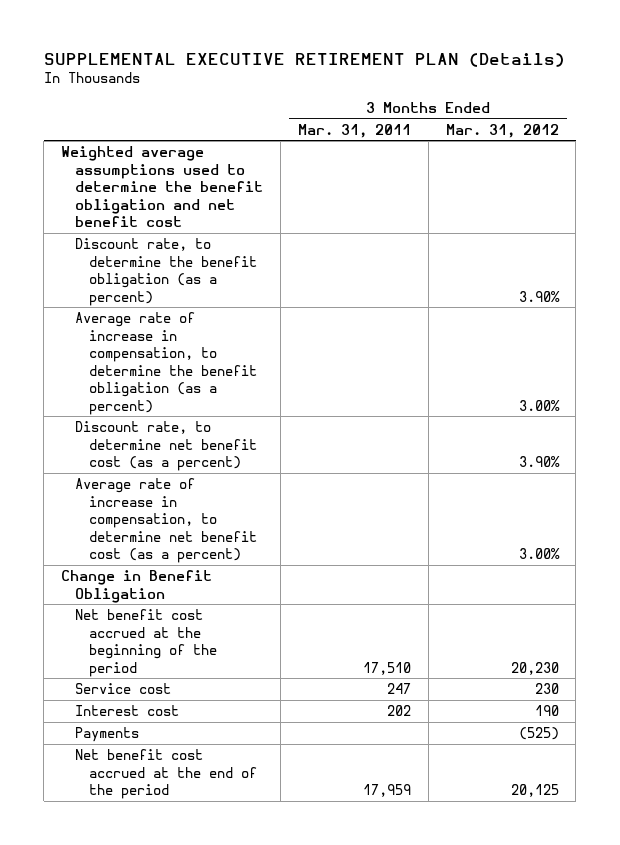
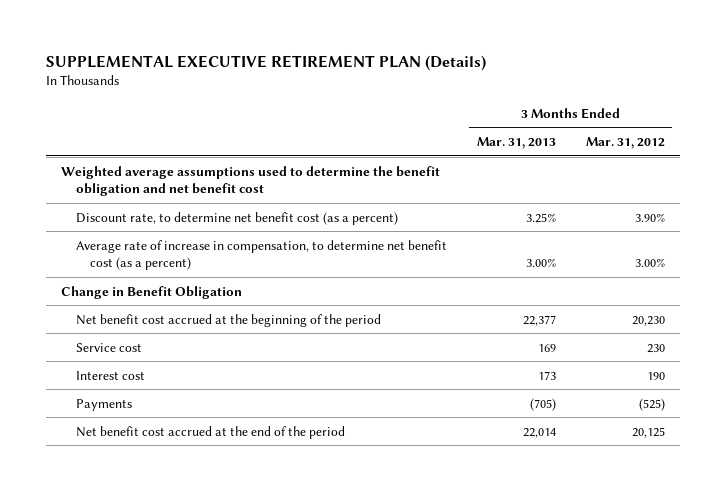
[297,123,411,138] Mar. 31, 2011 -> none
none -> [476,136,556,149] Mar. 31, 2013
[74,238,257,306] Discount rate, to determine the benefit obligation (as a percent) -> none
[74,312,257,415] Average rate of increase in compensation, to determine the benefit obligation (as a percent) -> none

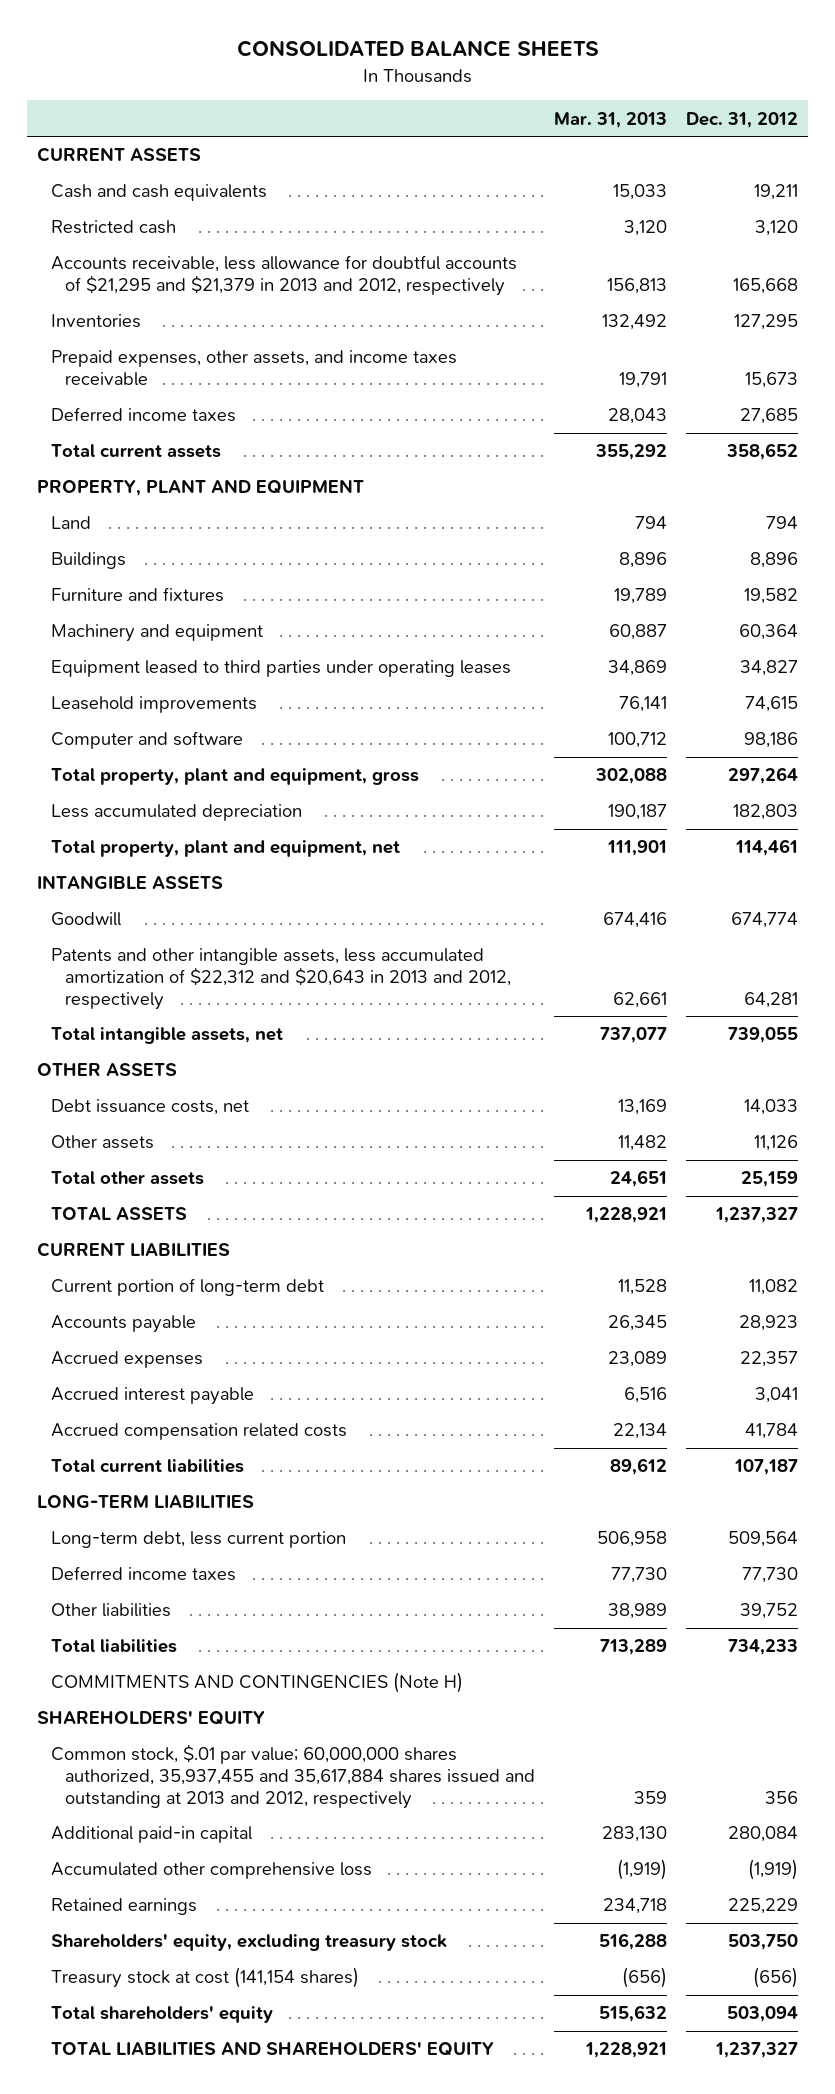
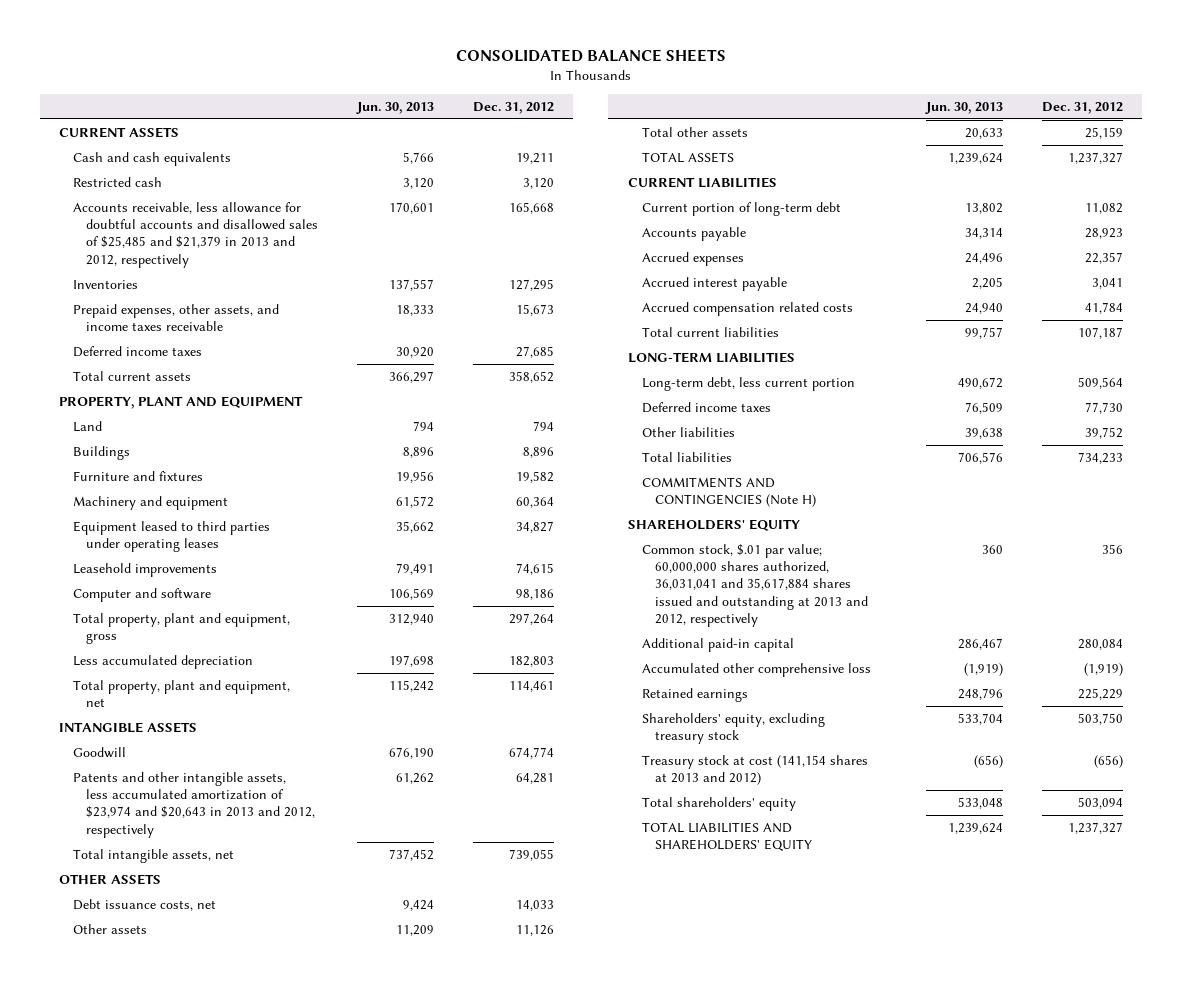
[554,111,668,128] Mar. 31, 2013 -> none
none -> [356,102,435,115] Jun. 30, 2013
[50,255,517,296] Accounts receivable, less allowance for doubtful accounts of $21,295 and $21,379 in 2013 and 2012, respectively -> [72,201,319,268] Accounts receivable, less allowance for doubtful accounts and disallowed sales of $25,485 and $21,379 in 2013 and 2012, respectively
[50,948,511,1010] Patents and other intangible assets, less accumulated amortization of $22,312 and $20,643 in 2013 and 2012, respectively -> [72,771,316,838] Patents and other intangible assets, less accumulated amortization of $23,974 and $20,643 in 2013 and 2012, respectively
[50,1744,535,1809] Common stock, $.01 par value; 60,000,000 shares authorized, 35,937,455 and 35,617,884 shares issued and outstanding at 2013 and 2012, respectively -> [641,543,869,628] Common stock, $.01 par value; 60,000,000 shares authorized, 36,031,041 and 35,617,884 shares issued and outstanding at 2013 and 2012, respectively
[50,1967,359,1989] Treasury stock at cost (141,154 shares) -> [641,754,868,786] Treasury stock at cost (141,154 shares at 2013 and 2012)

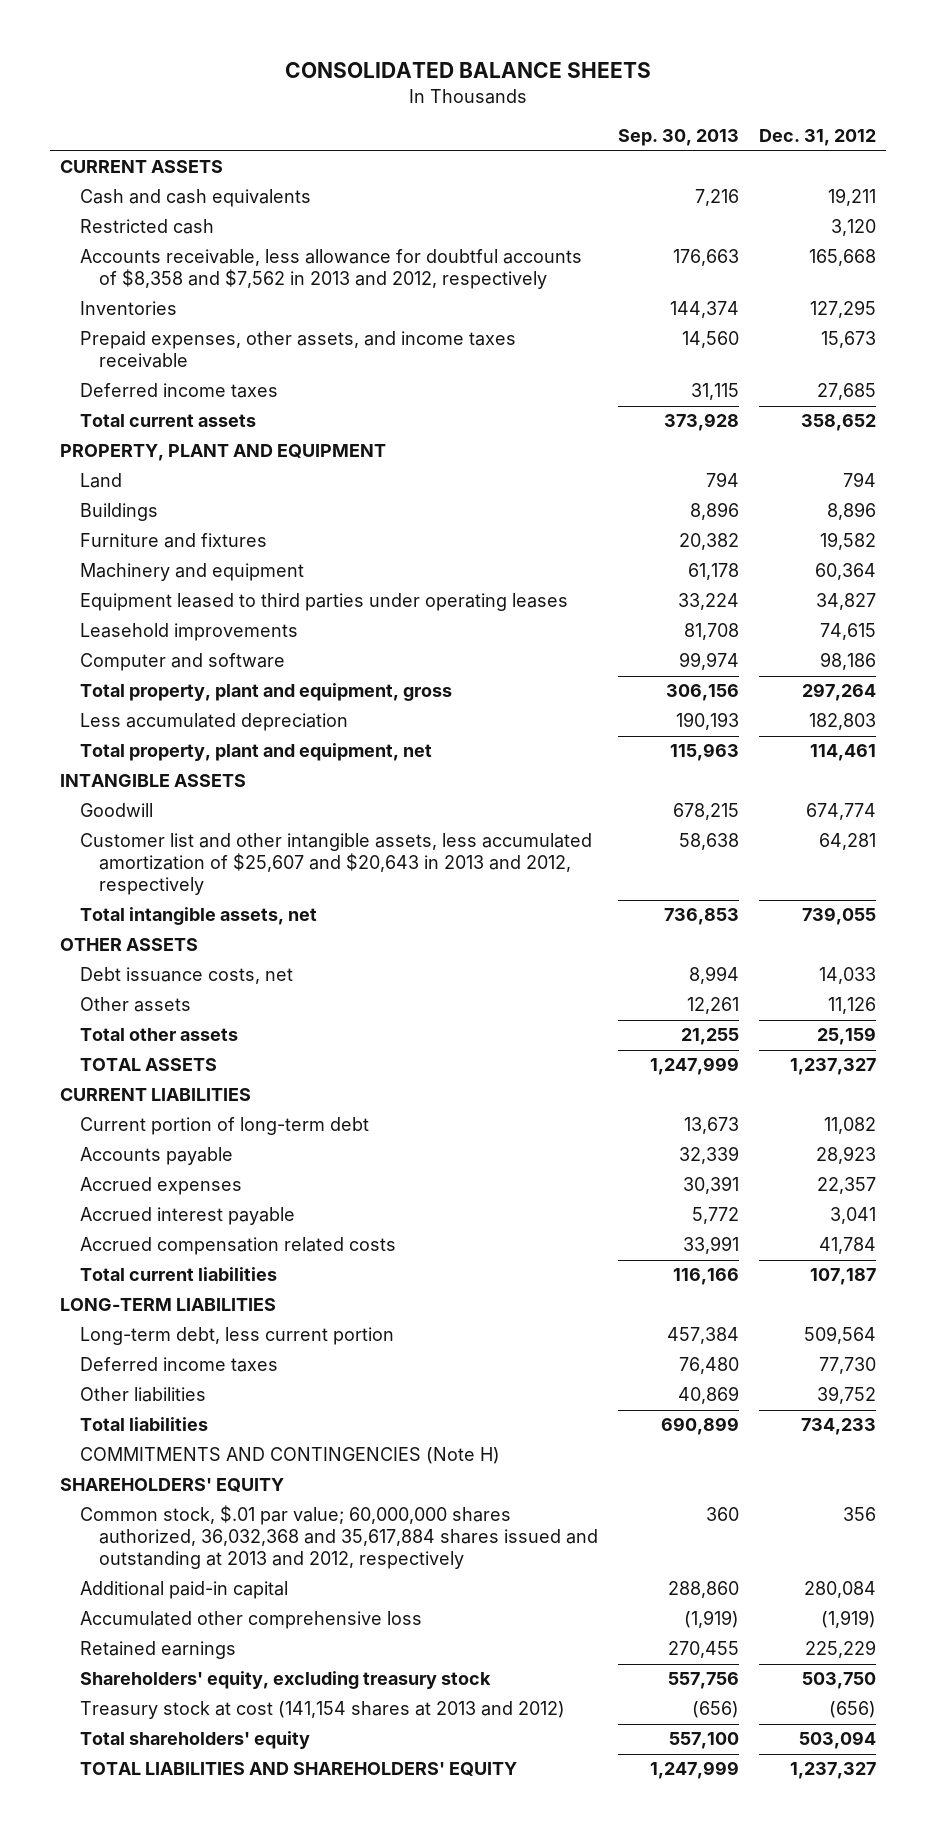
[356,102,435,115] Jun. 30, 2013 -> none
none -> [617,129,739,147] Sep. 30, 2013
[72,201,319,268] Accounts receivable, less allowance for doubtful accounts and disallowed sales of $25,485 and $21,379 in 2013 and 2012, respectively -> [79,249,582,290] Accounts receivable, less allowance for doubtful accounts of $8,358 and $7,562 in 2013 and 2012, respectively
[72,771,316,838] Patents and other intangible assets, less accumulated amortization of $23,974 and $20,643 in 2013 and 2012, respectively -> [79,833,592,896] Customer list and other intangible assets, less accumulated amortization of $25,607 and $20,643 in 2013 and 2012, respectively
[641,543,869,628] Common stock, $.01 par value; 60,000,000 shares authorized, 36,031,041 and 35,617,884 shares issued and outstanding at 2013 and 2012, respectively -> [79,1505,598,1570] Common stock, $.01 par value; 60,000,000 shares authorized, 36,032,368 and 35,617,884 shares issued and outstanding at 2013 and 2012, respectively

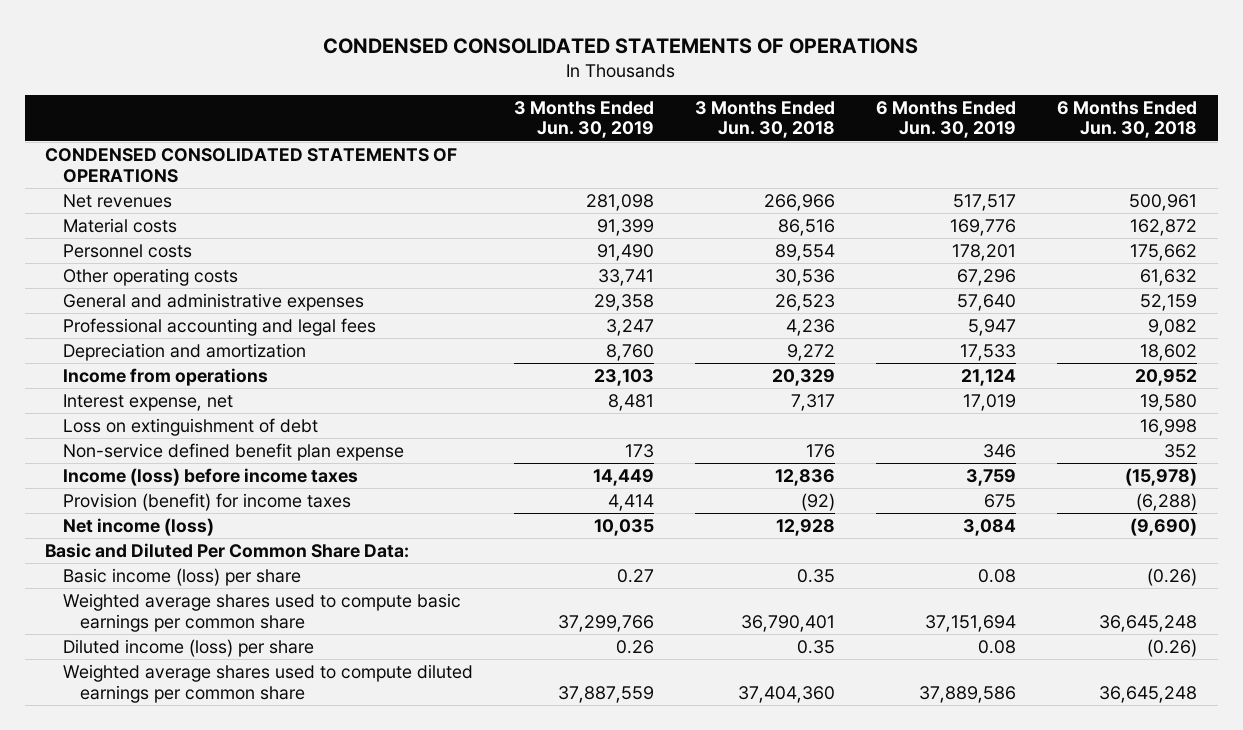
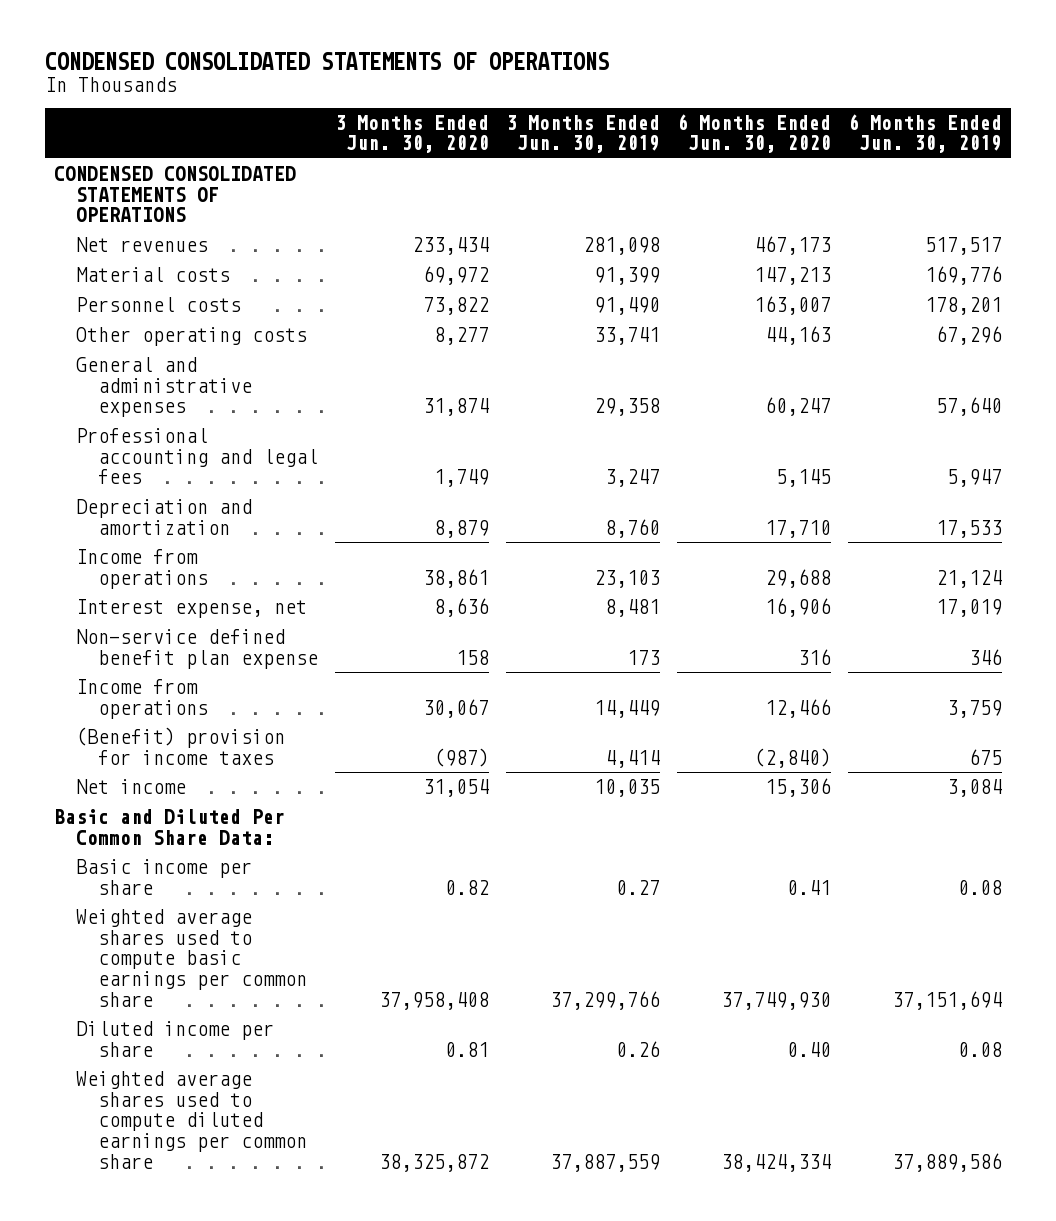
[695,100,836,139] 3 Months Ended Jun. 30, 2018 -> none
[1057,100,1198,139] 6 Months Ended Jun. 30, 2018 -> none
none -> [335,114,490,154] 3 Months Ended Jun. 30, 2020
none -> [677,113,832,154] 6 Months Ended Jun. 30, 2020
[62,417,318,436] Loss on extinguishment of debt -> none
[62,467,358,486] Income (loss) before income taxes -> [75,679,209,719] Income from operations
[62,492,351,511] Provision (benefit) for income taxes -> [75,727,285,765] (Benefit) provision for income taxes
[62,517,214,536] Net income (loss) -> [75,779,186,795] Net income
[62,567,301,586] Basic income (loss) per share -> [75,859,252,895] Basic income per share
[62,638,314,657] Diluted income (loss) per share -> [75,1021,274,1057] Diluted income per share

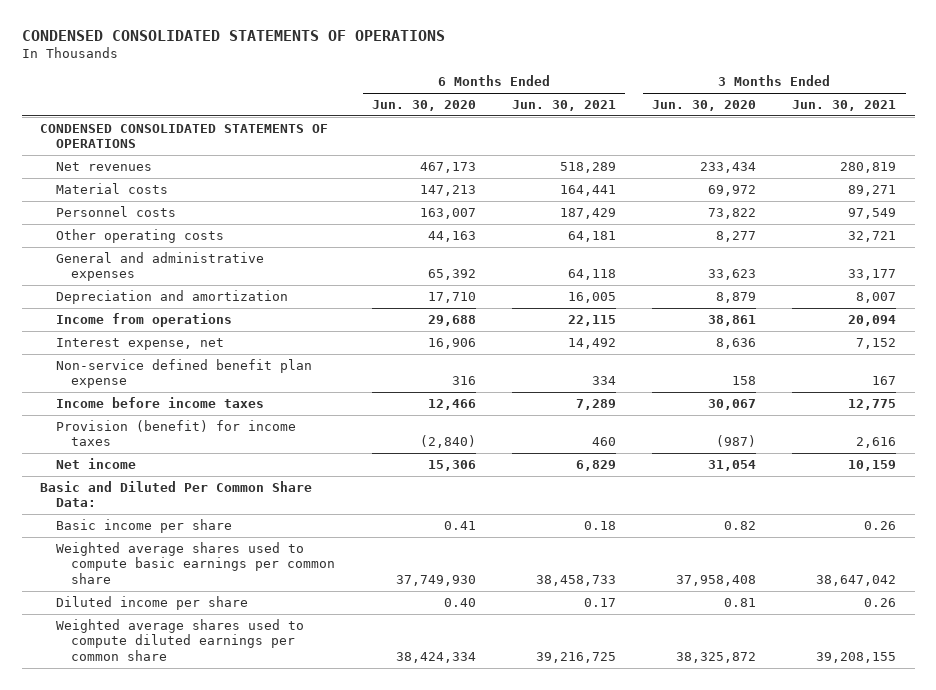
[506,114,661,154] 3 Months Ended Jun. 30, 2019 -> none
[848,113,1003,154] 6 Months Ended Jun. 30, 2019 -> none
none -> [511,100,616,112] Jun. 30, 2021
none -> [792,100,897,112] Jun. 30, 2021
[75,428,319,485] Professional accounting and legal fees -> none
[423,398,490,417] 31,874 -> [708,269,757,281] 33,623
[765,397,832,417] 60,247 -> [427,269,476,281] 65,392
[75,679,209,719] Income from operations -> [55,396,264,408] Income before income taxes
[75,727,285,765] (Benefit) provision for income taxes -> [55,419,296,447] Provision (benefit) for income taxes

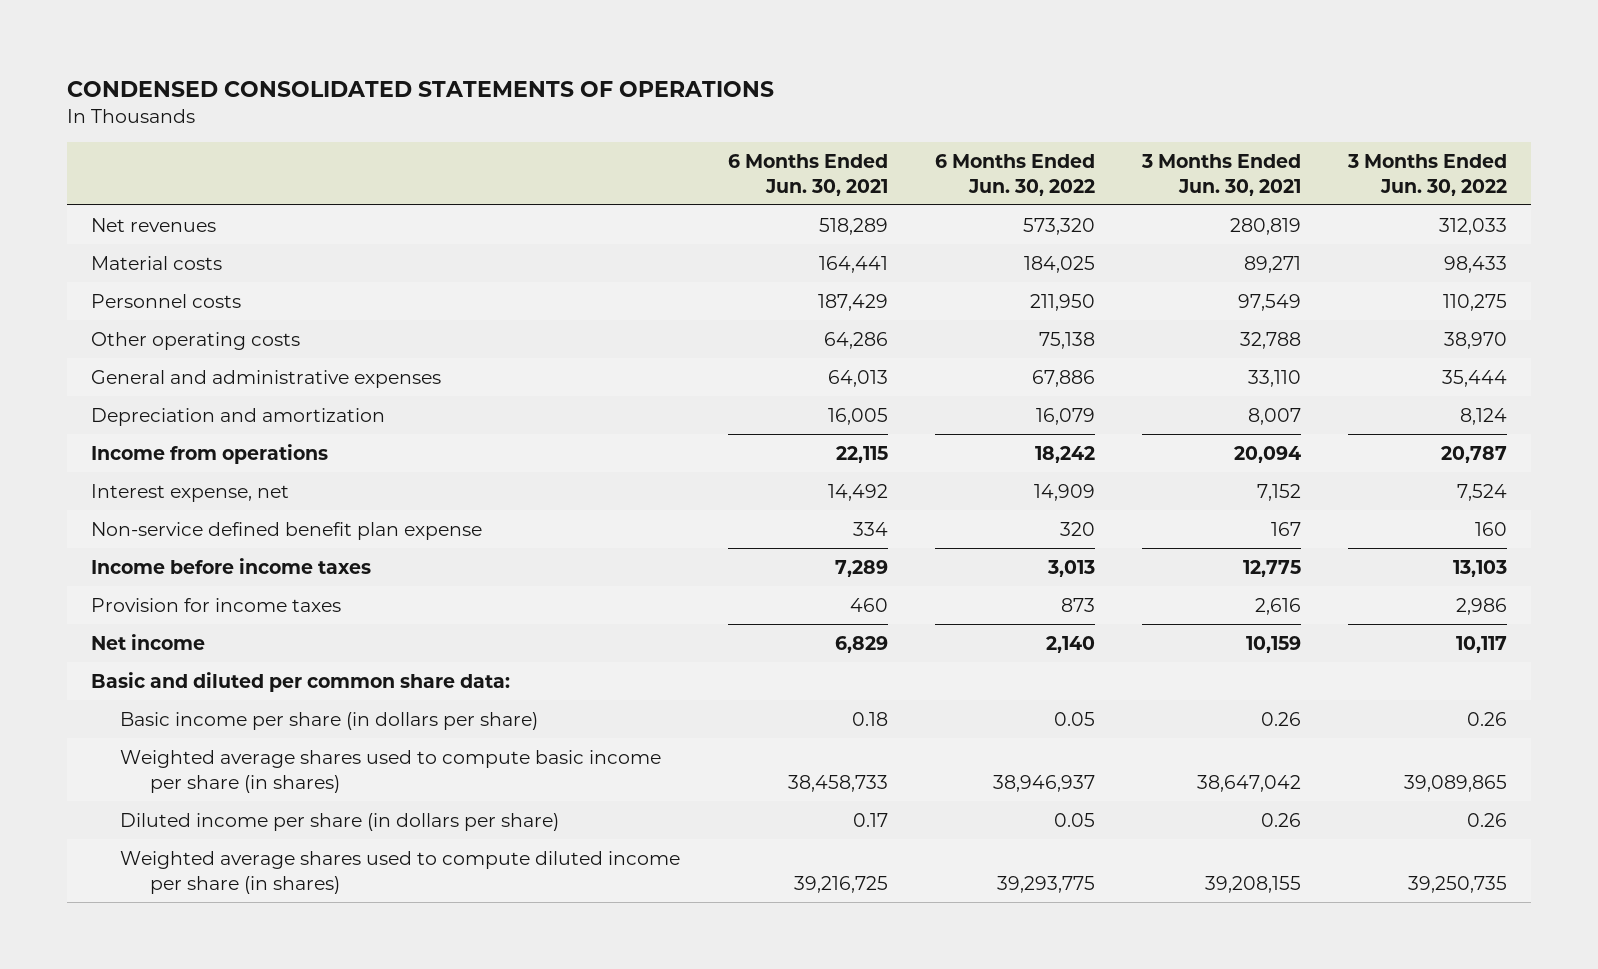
[371,100,476,112] Jun. 30, 2020 -> none
[652,100,757,112] Jun. 30, 2020 -> none
none -> [934,153,1095,196] 6 Months Ended Jun. 30, 2022
none -> [1347,153,1508,196] 3 Months Ended Jun. 30, 2022
[39,123,328,149] CONDENSED CONSOLIDATED STATEMENTS OF OPERATIONS -> none
[567,230,616,242] 64,181 -> [823,331,888,349] 64,286
[848,230,897,242] 32,721 -> [1240,331,1302,349] 32,788
[567,269,616,281] 64,118 -> [827,369,888,387] 64,013
[848,269,897,281] 33,177 -> [1248,369,1302,387] 33,110
[55,419,296,447] Provision (benefit) for income taxes -> [90,597,341,612] Provision for income taxes
[39,480,312,508] Basic and Diluted Per Common Share Data: -> [90,671,510,692] Basic and diluted per common share data:
[55,518,232,533] Basic income per share -> [120,711,539,730] Basic income per share (in dollars per share)
[55,541,336,584] Weighted average shares used to compute basic earnings per common share -> [120,749,662,793] Weighted average shares used to compute basic income per share (in shares)
[55,595,248,610] Diluted income per share -> [120,812,560,831] Diluted income per share (in dollars per share)
[55,618,304,661] Weighted average shares used to compute diluted earnings per common share -> [120,850,681,894] Weighted average shares used to compute diluted income per share (in shares)

